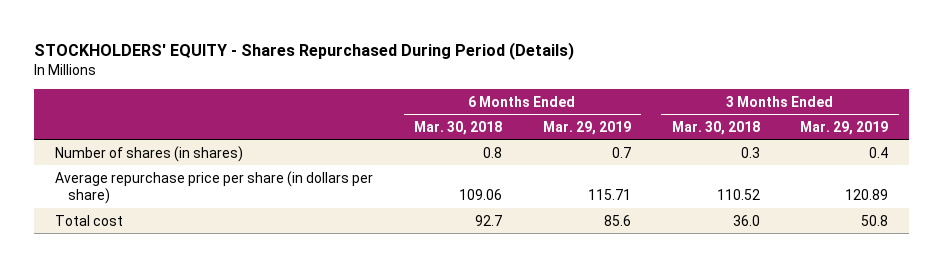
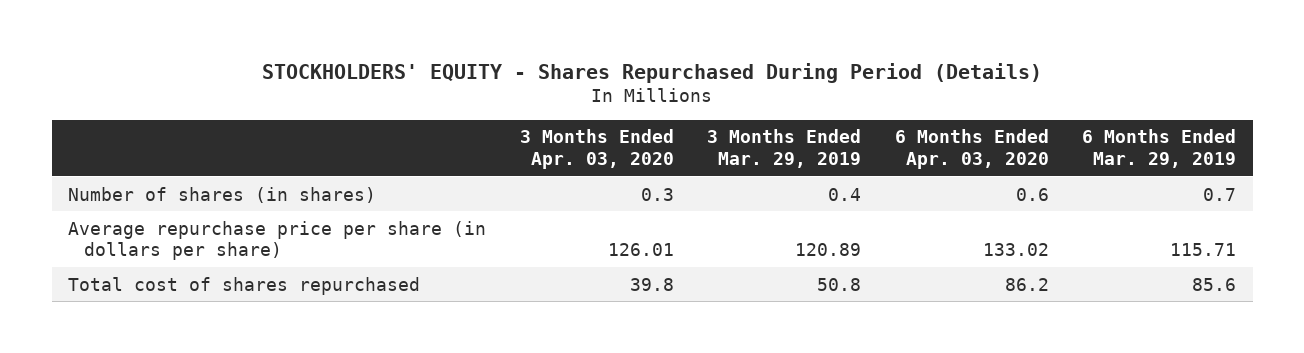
[413,120,502,135] Mar. 30, 2018 -> none
[671,120,760,135] Mar. 30, 2018 -> none
none -> [519,129,674,169] 3 Months Ended Apr. 03, 2020
none -> [894,129,1049,169] 6 Months Ended Apr. 03, 2020
[54,214,123,226] Total cost -> [68,276,421,295] Total cost of shares repurchased

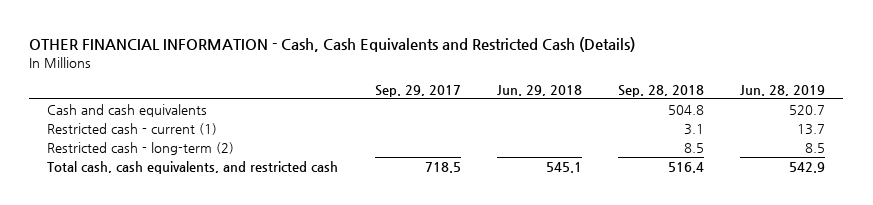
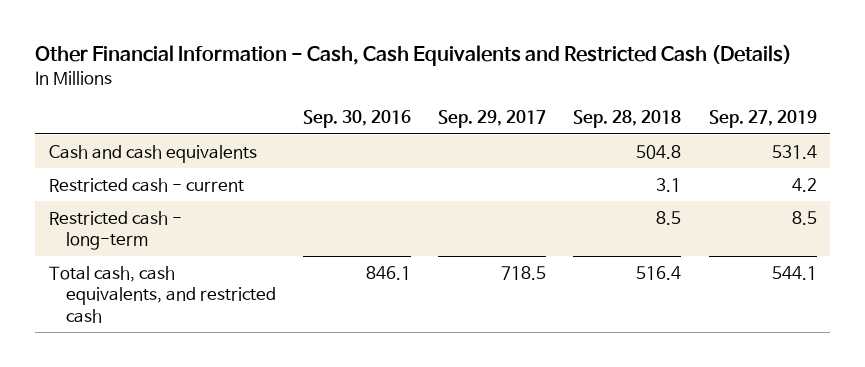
[29,37,636,53] OTHER FINANCIAL INFORMATION - Cash, Cash Equivalents and Restricted Cash (Details) -> [34,45,792,67] Other Financial Information - Cash, Cash Equivalents and Restricted Cash (Details)
[496,84,582,96] Jun. 29, 2018 -> none
[740,84,826,96] Jun. 28, 2019 -> none
none -> [302,110,411,129] Sep. 30, 2016
none -> [708,110,817,129] Sep. 27, 2019
[47,122,218,135] Restricted cash - current (1) -> [48,177,244,192] Restricted cash - current
[47,141,235,155] Restricted cash - long-term (2) -> [48,210,182,251] Restricted cash - long-term

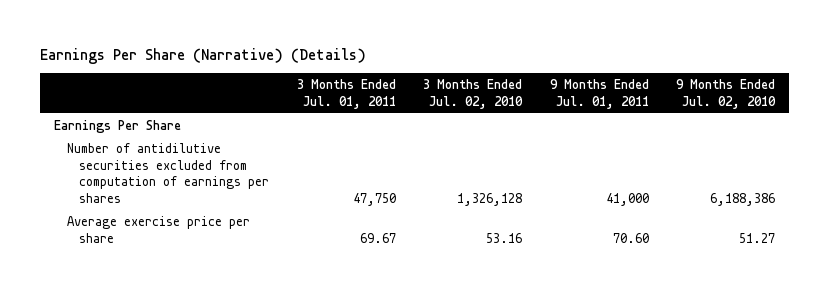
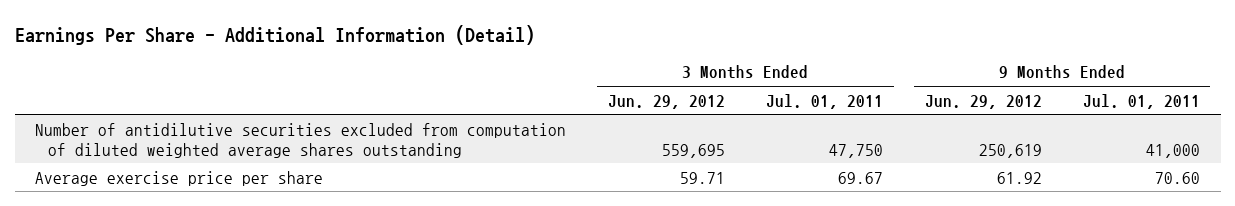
[40,48,367,65] Earnings Per Share (Narrative) (Details) -> [14,24,535,45] Earnings Per Share - Additional Information (Detail)
[423,79,524,109] 3 Months Ended Jul. 02, 2010 -> none
[676,79,777,109] 9 Months Ended Jul. 02, 2010 -> none
none -> [607,94,725,109] Jun. 29, 2012
none -> [924,94,1042,109] Jun. 29, 2012
[53,119,181,133] Earnings Per Share -> none
[66,142,270,204] Number of antidilutive securities excluded from computation of earnings per shares -> [35,122,567,158] Number of antidilutive securities excluded from computation of diluted weighted average shares outstanding

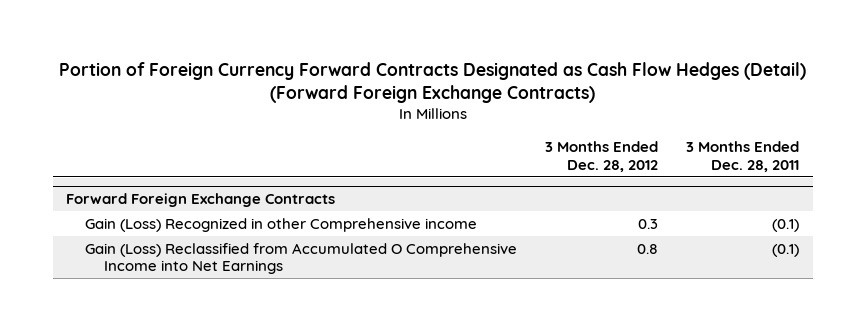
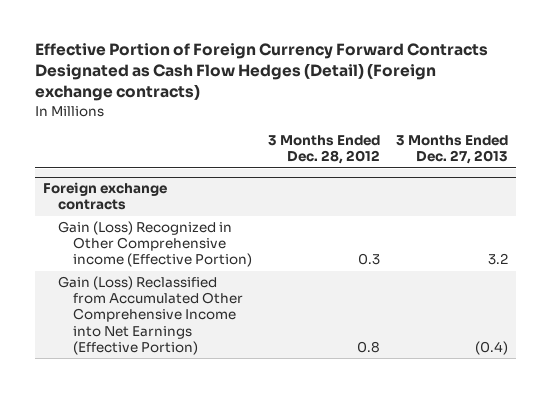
[58,61,806,104] Portion of Foreign Currency Forward Contracts Designated as Cash Flow Hedges (Detail) (Forward Foreign Exchange Contracts) -> [34,43,488,102] Effective Portion of Foreign Currency Forward Contracts Designated as Cash Flow Hedges (Detail) (Foreign exchange contracts)
[686,141,800,172] 3 Months Ended Dec. 28, 2011 -> none
none -> [396,135,509,165] 3 Months Ended Dec. 27, 2013
[66,193,336,208] Forward Foreign Exchange Contracts -> [42,182,167,211] Foreign exchange contracts
[85,217,478,232] Gain (Loss) Recognized in other Comprehensive income -> [57,221,253,268] Gain (Loss) Recognized in Other Comprehensive income (Effective Portion)
[85,242,518,275] Gain (Loss) Reclassified from Accumulated O Comprehensive Income into Net Earnings -> [57,276,244,355] Gain (Loss) Reclassified from Accumulated Other Comprehensive Income into Net Earnings (Effective Portion)

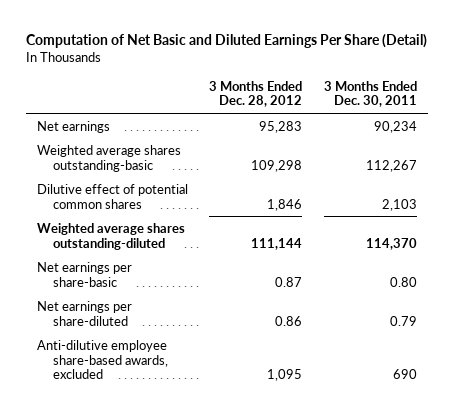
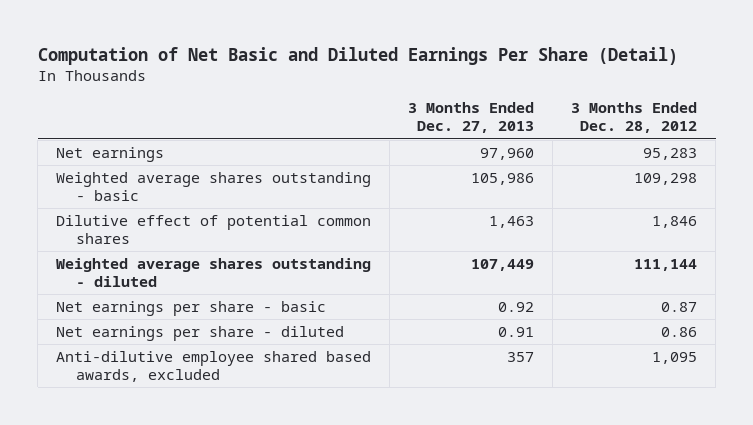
[323,80,417,108] 3 Months Ended Dec. 30, 2011 -> none
none -> [408,102,535,134] 3 Months Ended Dec. 27, 2013
[36,144,181,172] Weighted average shares outstanding-basic -> [56,171,372,201] Weighted average shares outstanding - basic
[36,222,185,250] Weighted average shares outstanding-diluted -> [56,257,372,287] Weighted average shares outstanding - diluted
[36,261,132,287] Net earnings per share-basic -> [56,300,327,316] Net earnings per share - basic
[36,300,132,326] Net earnings per share-diluted -> [56,325,345,341] Net earnings per share - diluted
[36,339,168,380] Anti-dilutive employee share-based awards, excluded -> [56,350,372,382] Anti-dilutive employee shared based awards, excluded

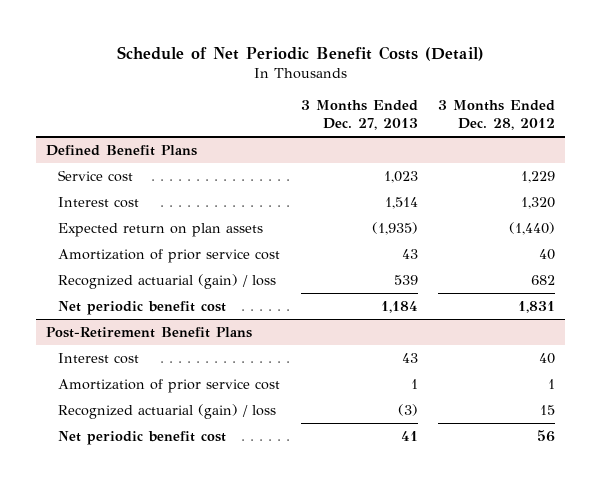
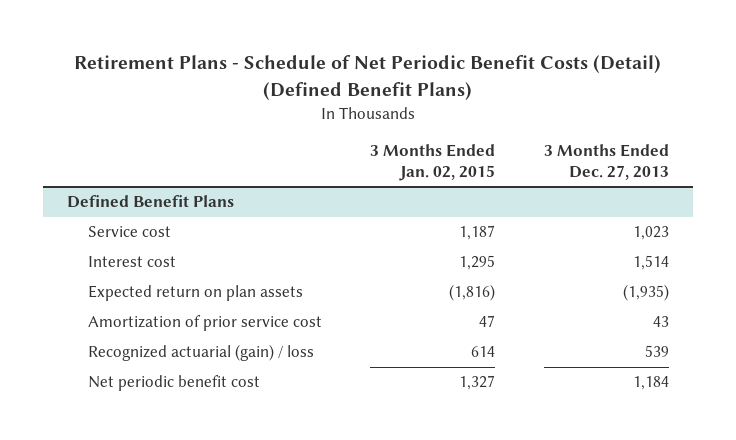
[116,45,484,61] Schedule of Net Periodic Benefit Costs (Detail) -> [74,55,662,100] Retirement Plans - Schedule of Net Periodic Benefit Costs (Detail) (Defined Benefit Plans)
[437,100,555,131] 3 Months Ended Dec. 28, 2012 -> none
none -> [370,143,496,181] 3 Months Ended Jan. 02, 2015
[46,326,253,338] Post-Retirement Benefit Plans -> none
[58,352,140,364] Interest cost -> none
[58,378,281,393] Amortization of prior service cost -> none
[58,403,277,419] Recognized actuarial (gain) / loss -> none
[58,430,227,445] Net periodic benefit cost -> none

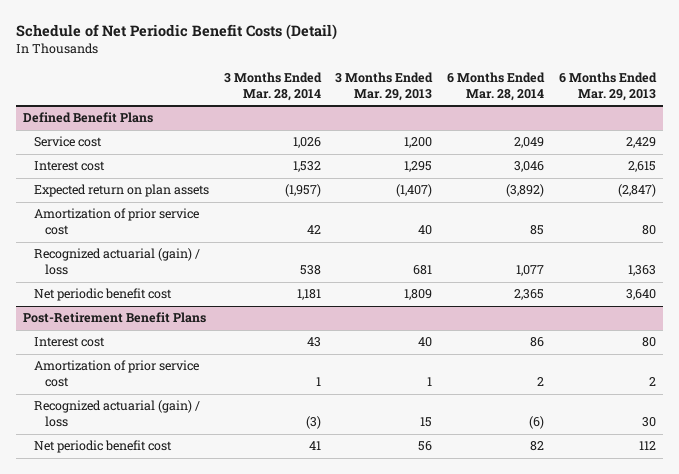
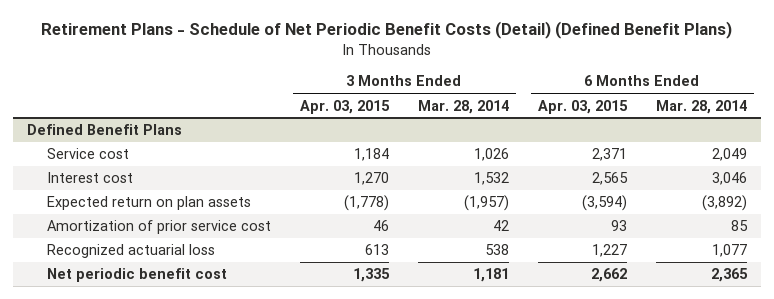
[15,23,337,40] Schedule of Net Periodic Benefit Costs (Detail) -> [41,21,733,40] Retirement Plans - Schedule of Net Periodic Benefit Costs (Detail) (Defined Benefit Plans)
[335,71,434,101] 3 Months Ended Mar. 29, 2013 -> none
[558,71,657,101] 6 Months Ended Mar. 29, 2013 -> none
none -> [299,99,390,114] Apr. 03, 2015
none -> [537,99,628,114] Apr. 03, 2015
[34,248,201,276] Recognized actuarial (gain) / loss -> [46,244,215,259] Recognized actuarial loss
[23,312,207,324] Post-Retirement Benefit Plans -> none
[34,337,106,348] Interest cost -> none
[34,360,200,388] Amortization of prior service cost -> none
[34,400,201,428] Recognized actuarial (gain) / loss -> none
[34,440,173,454] Net periodic benefit cost -> none

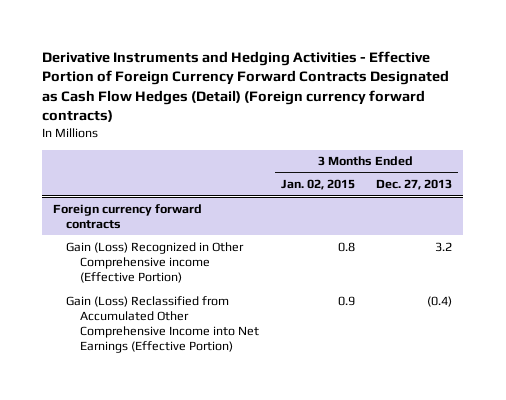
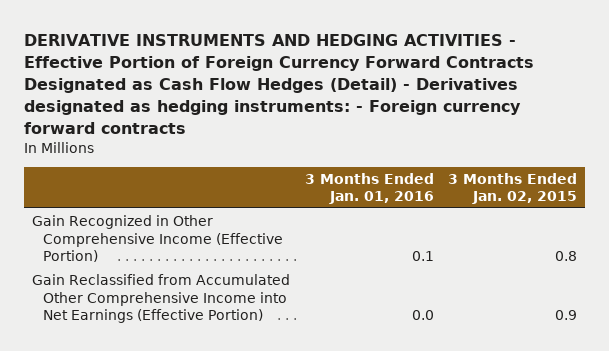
[42,50,450,123] Derivative Instruments and Hedging Activities - Effective Portion of Foreign Currency Forward Contracts Designated as Cash Flow Hedges (Detail) (Foreign currency forward contracts) -> [24,34,535,134] DERIVATIVE INSTRUMENTS AND HEDGING ACTIVITIES - Effective Portion of Foreign Currency Forward Contracts Designated as Cash Flow Hedges (Detail) - Derivatives designated as hedging instruments: - Foreign currency forward contracts
[376,179,453,191] Dec. 27, 2013 -> none
none -> [304,172,434,205] 3 Months Ended Jan. 01, 2016
[53,203,203,229] Foreign currency forward contracts -> none
[66,241,245,284] Gain (Loss) Recognized in Other Comprehensive income (Effective Portion) -> [31,214,283,263] Gain Recognized in Other Comprehensive Income (Effective Portion)
[66,295,259,354] Gain (Loss) Reclassified from Accumulated Other Comprehensive Income into Net Earnings (Effective Portion) -> [31,273,290,324] Gain Reclassified from Accumulated Other Comprehensive Income into Net Earnings (Effective Portion)

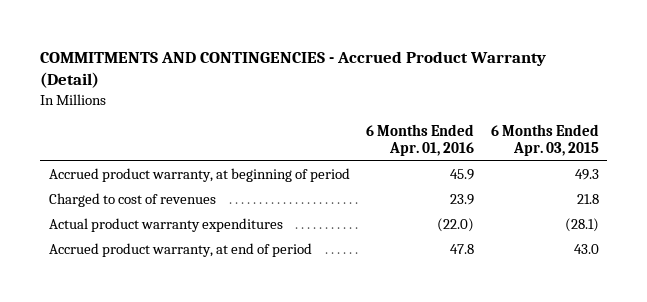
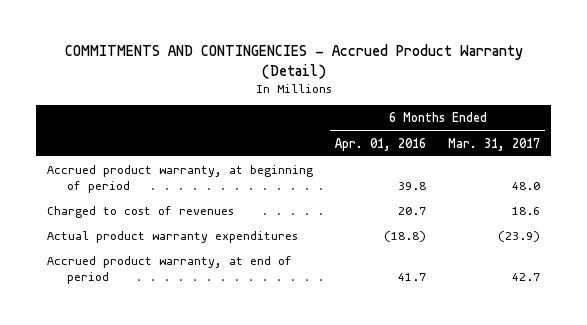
[490,124,599,157] 6 Months Ended Apr. 03, 2015 -> none
none -> [448,137,541,151] Mar. 31, 2017
[450,169,475,181] 45.9 -> [398,182,427,191] 39.8
[450,194,475,206] 23.9 -> [398,207,427,216] 20.7
[437,218,475,233] (22.0) -> [384,231,427,243] (18.8)
[450,244,475,255] 47.8 -> [398,273,427,282] 41.7

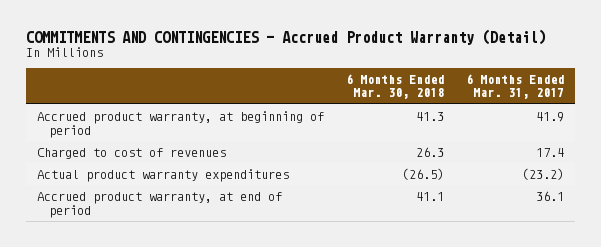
[335,137,427,151] Apr. 01, 2016 -> none
none -> [346,73,445,100] 6 Months Ended Mar. 30, 2018
[512,182,541,191] 48.0 -> [536,111,565,122] 41.9
[512,207,541,216] 18.6 -> [536,147,565,157] 17.4
[498,231,541,243] (23.9) -> [522,167,565,180] (23.2)
[512,273,541,282] 42.7 -> [536,190,565,201] 36.1

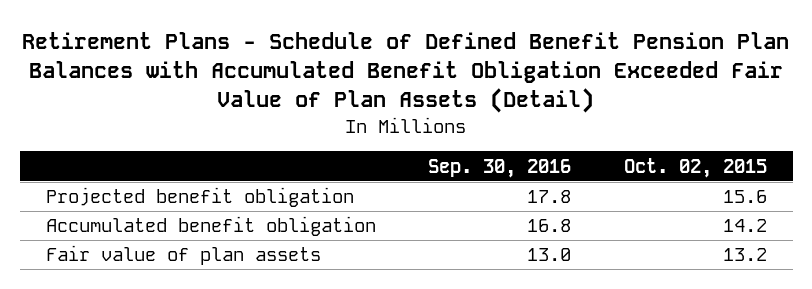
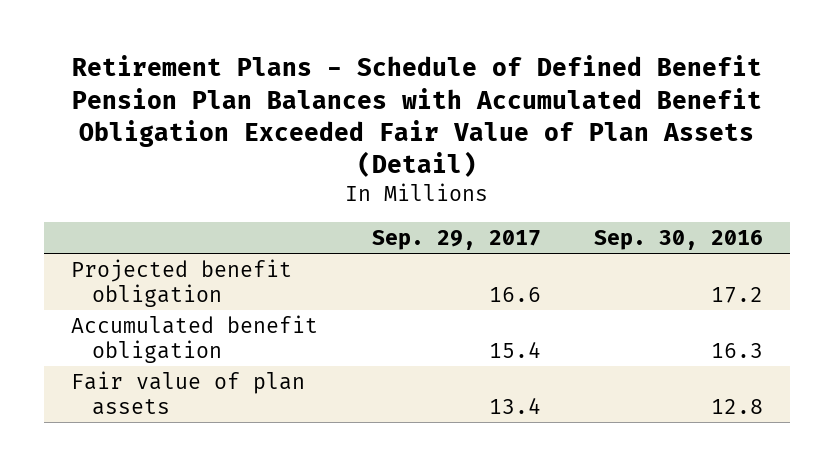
[623,157,767,178] Oct. 02, 2015 -> none
none -> [371,229,541,250] Sep. 29, 2017
[527,190,572,204] 17.8 -> [711,286,764,303] 17.2
[527,219,572,233] 16.8 -> [711,342,764,358] 16.3
[527,248,572,262] 13.0 -> [711,398,764,414] 12.8

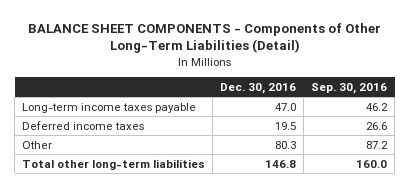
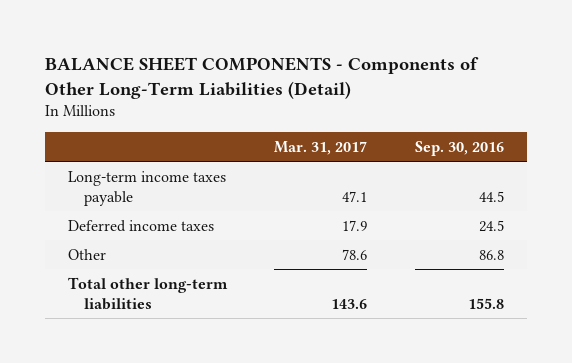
[220,82,297,94] Dec. 30, 2016 -> none
none -> [274,140,368,155] Mar. 31, 2017
[366,102,389,111] 46.2 -> [478,190,504,202] 44.5
[366,121,388,130] 26.6 -> [478,219,504,232] 24.5
[366,140,389,149] 87.2 -> [478,249,504,260] 86.8
[356,159,388,168] 160.0 -> [467,297,504,309] 155.8

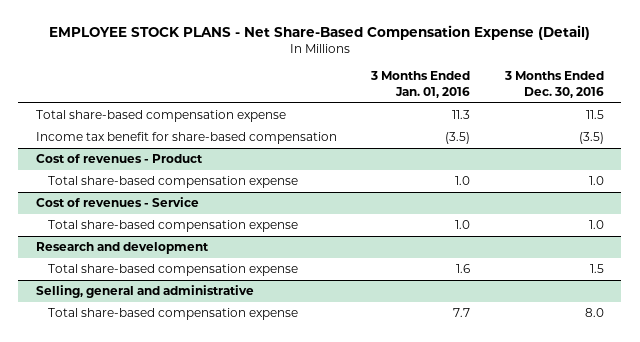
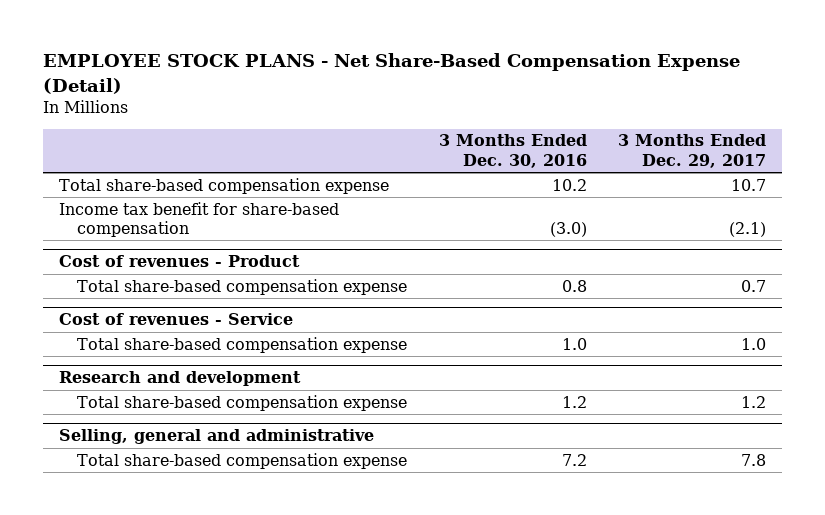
[370,71,471,98] 3 Months Ended Jan. 01, 2016 -> none
none -> [618,134,767,168] 3 Months Ended Dec. 29, 2017
[586,110,605,120] 11.5 -> [551,178,587,191] 10.2
[579,132,605,145] (3.5) -> [549,222,587,238] (3.0)
[589,176,605,186] 1.0 -> [561,279,587,292] 0.8
[590,264,605,274] 1.5 -> [561,395,587,408] 1.2
[585,308,605,318] 8.0 -> [561,453,587,466] 7.2

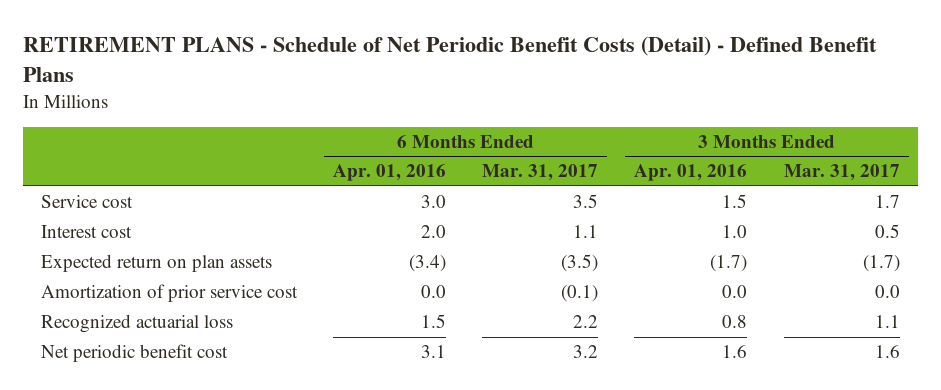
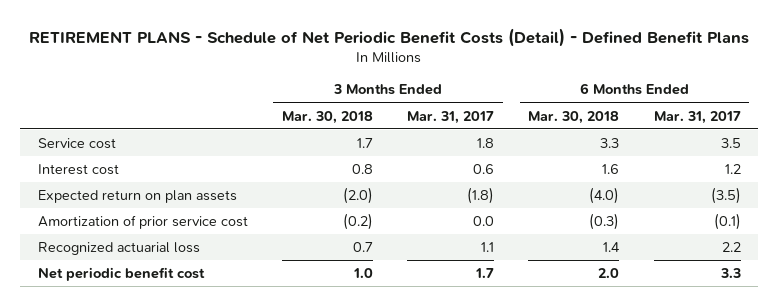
[333,164,447,182] Apr. 01, 2016 -> none
[634,164,748,182] Apr. 01, 2016 -> none
none -> [281,110,373,124] Mar. 30, 2018
none -> [528,110,620,124] Mar. 30, 2018
[874,195,900,209] 1.7 -> [477,138,495,149] 1.8
[573,225,599,239] 1.1 -> [724,164,741,175] 1.2
[874,224,900,239] 0.5 -> [473,164,495,175] 0.6
[862,255,900,273] (1.7) -> [467,187,495,205] (1.8)
[573,345,599,359] 3.2 -> [719,268,741,279] 3.3
[874,345,900,359] 1.6 -> [475,268,495,279] 1.7

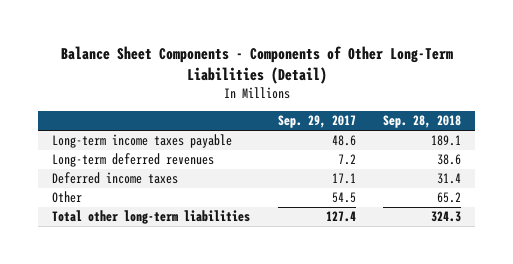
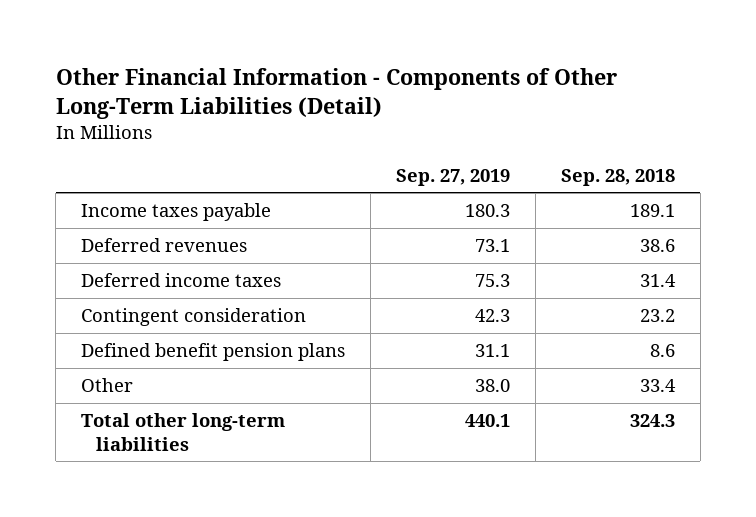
[60,46,453,84] Balance Sheet Components - Components of Other Long-Term Liabilities (Detail) -> [55,67,617,119] Other Financial Information - Components of Other Long-Term Liabilities (Detail)
[277,115,356,129] Sep. 29, 2017 -> none
none -> [395,168,510,186] Sep. 27, 2019
[52,134,233,149] Long-term income taxes payable -> [81,203,272,222] Income taxes payable
[52,153,215,168] Long-term deferred revenues -> [81,238,248,253] Deferred revenues
none -> [81,308,307,327] Contingent consideration
none -> [81,343,346,362] Defined benefit pension plans
[437,192,462,204] 65.2 -> [639,379,676,393] 33.4

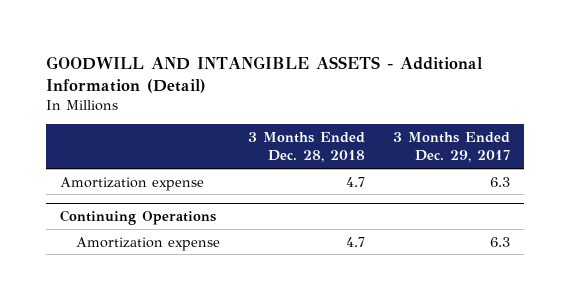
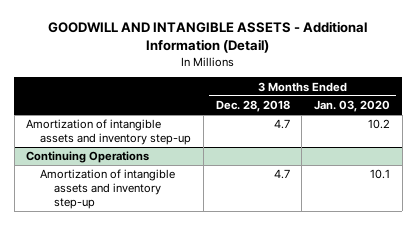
[393,131,511,163] 3 Months Ended Dec. 29, 2017 -> none
none -> [313,100,390,113] Jan. 03, 2020
[60,176,205,191] Amortization expense -> [26,119,192,146] Amortization of intangible assets and inventory step-up
[75,236,220,251] Amortization expense -> [40,169,176,210] Amortization of intangible assets and inventory step-up

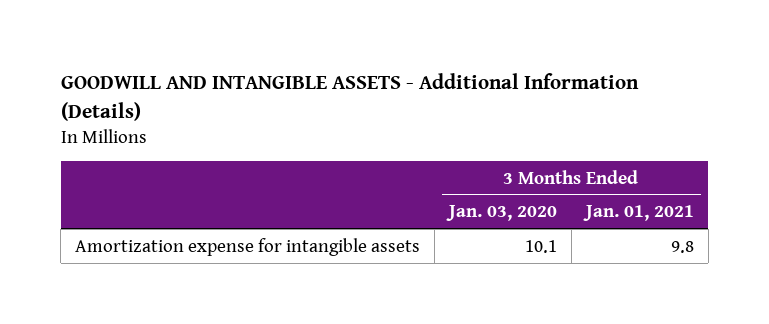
[48,21,368,54] GOODWILL AND INTANGIBLE ASSETS - Additional Information (Detail) -> [60,73,639,121] GOODWILL AND INTANGIBLE ASSETS - Additional Information (Details)
[215,100,290,113] Dec. 28, 2018 -> none
none -> [582,205,694,222] Jan. 01, 2021
[26,151,150,164] Continuing Operations -> none
[40,169,176,210] Amortization of intangible assets and inventory step-up -> none
[26,119,192,146] Amortization of intangible assets and inventory step-up -> [74,237,420,256] Amortization expense for intangible assets
[367,119,390,130] 10.2 -> [524,239,557,253] 10.1

